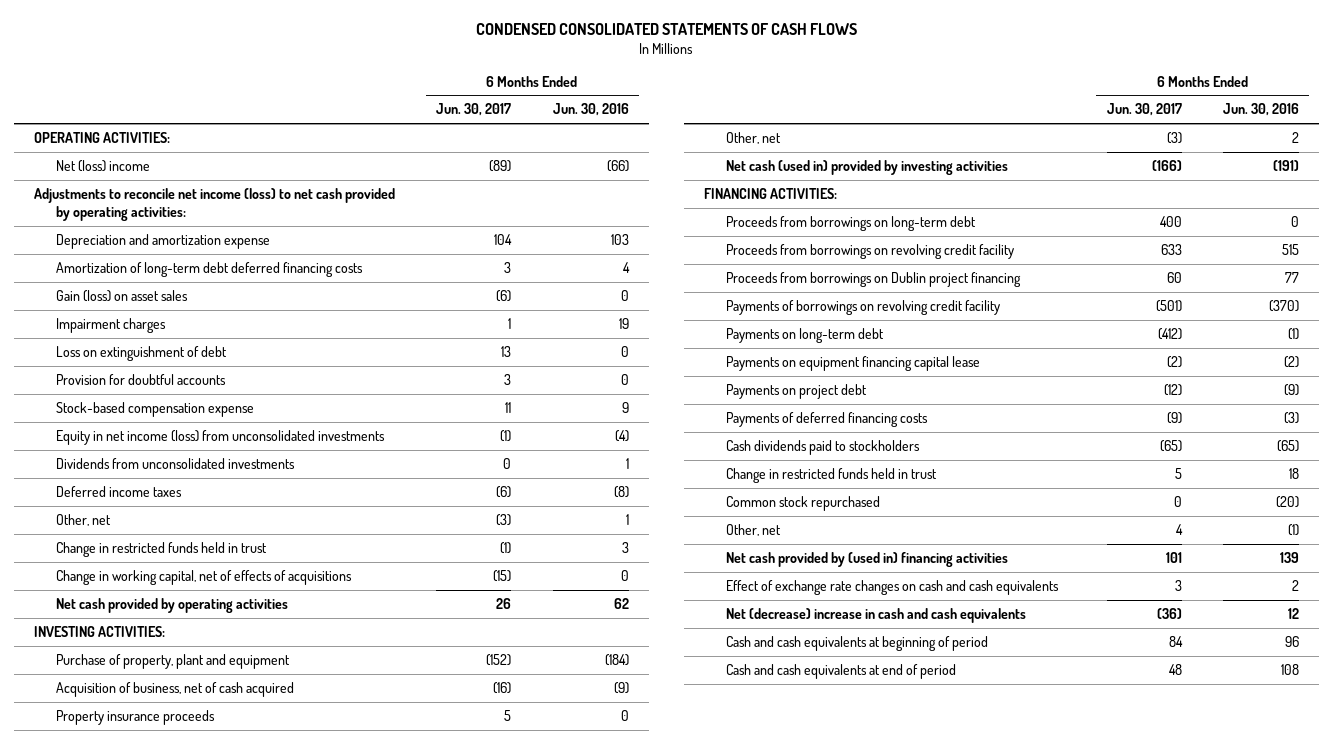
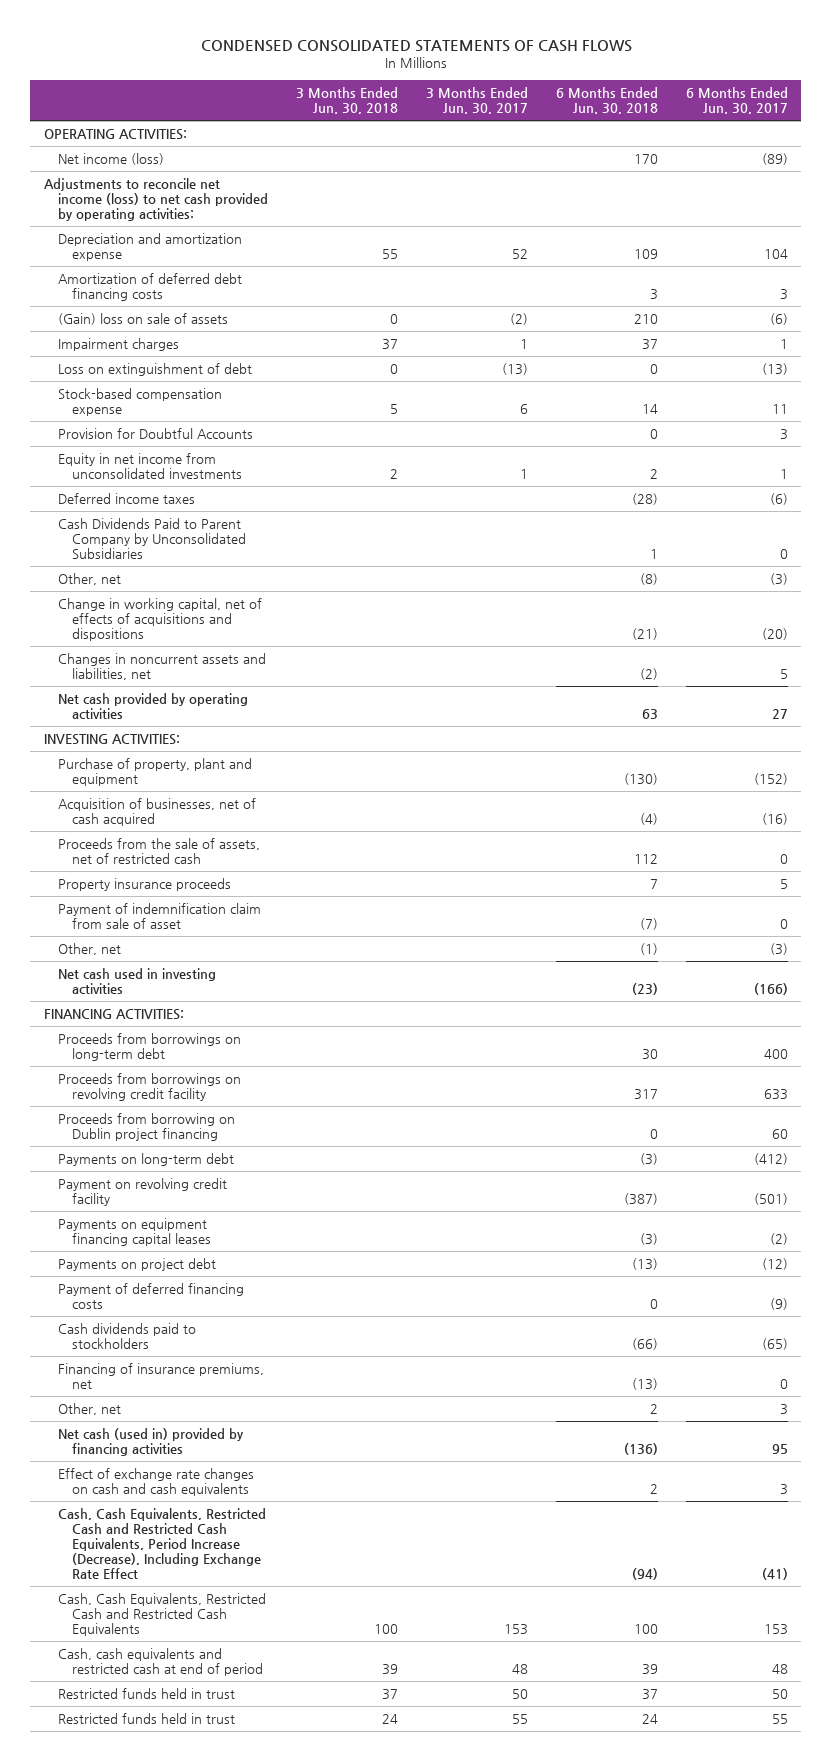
[552,103,629,117] Jun. 30, 2016 -> none
none -> [295,87,398,115] 3 Months Ended Jun. 30, 2018
none -> [425,87,528,115] 3 Months Ended Jun. 30, 2017
none -> [555,87,658,115] 6 Months Ended Jun. 30, 2018
[55,159,150,172] Net (loss) income -> [58,152,165,165] Net income (loss)
[55,261,363,277] Amortization of long-term debt deferred financing costs -> [58,272,243,302] Amortization of deferred debt financing costs
[55,289,188,302] Gain (loss) on asset sales -> [58,312,229,325] (Gain) loss on sale of assets
[55,373,226,385] Provision for doubtful accounts -> none
[501,345,512,357] 13 -> [761,362,788,375] (13)
[55,457,295,469] Dividends from unconsolidated investments -> none
none -> [58,427,254,439] Provision for Doubtful Accounts
[55,429,385,445] Equity in net income (loss) from unconsolidated investments -> [58,452,243,480] Equity in net income from unconsolidated investments
[500,429,512,442] (1) -> [779,469,788,480] 1
none -> [58,517,247,560] Cash Dividends Paid to Parent Company by Unconsolidated Subsidiaries
[55,541,267,557] Change in restricted funds held in trust -> none
[55,569,352,585] Change in working capital, net of effects of acquisitions -> [58,597,263,642] Change in working capital, net of effects of acquisitions and dispositions
[493,569,512,582] (15) -> [761,628,788,641] (20)
none -> [58,652,267,681] Changes in noncurrent assets and liabilities, net
[496,597,512,609] 26 -> [771,709,788,720] 27
[55,681,294,697] Acquisition of business, net of cash acquired -> [58,797,257,827] Acquisition of businesses, net of cash acquired
none -> [58,837,261,865] Proceeds from the sale of assets, net of restricted cash
none -> [58,902,262,930] Payment of indemnification claim from sale of asset
[725,159,1008,175] Net cash (used in) provided by investing activities -> [58,967,217,995] Net cash used in investing activities
[725,299,1000,315] Payments of borrowings on revolving credit facility -> none
[725,271,1021,287] Proceeds from borrowings on Dublin project financing -> [58,1112,236,1142] Proceeds from borrowing on Dublin project financing
none -> [58,1177,228,1207] Payment on revolving credit facility
[725,355,980,371] Payments on equipment financing capital lease -> [58,1217,212,1247] Payments on equipment financing capital leases
[725,411,928,427] Payments of deferred financing costs -> [58,1282,245,1310] Payment of deferred financing costs
[725,467,937,483] Change in restricted funds held in trust -> none
[725,495,880,511] Common stock repurchased -> none
none -> [58,1362,265,1390] Financing of insurance premiums, net
[1175,523,1183,535] 4 -> [779,1403,788,1415] 3
[725,551,1008,567] Net cash provided by (used in) financing activities -> [58,1427,245,1457] Net cash (used in) provided by financing activities
[1165,551,1182,563] 101 -> [771,1444,788,1455] 95
[725,607,1026,623] Net (decrease) increase in cash and cash equivalents -> none
[725,663,956,679] Cash and cash equivalents at end of period -> none
none -> [58,1507,267,1580] Cash, Cash Equivalents, Restricted Cash and Restricted Cash Equivalents, Period Increase (Decrease), Including Exchange Rate Effect
none -> [58,1592,267,1637] Cash, Cash Equivalents, Restricted Cash and Restricted Cash Equivalents
[725,635,988,651] Cash and cash equivalents at beginning of period -> [58,1647,264,1677] Cash, cash equivalents and restricted cash at end of period
[1168,635,1183,647] 84 -> [771,1664,788,1675] 48
none -> [58,1687,236,1699] Restricted funds held in trust
none -> [58,1712,236,1724] Restricted funds held in trust

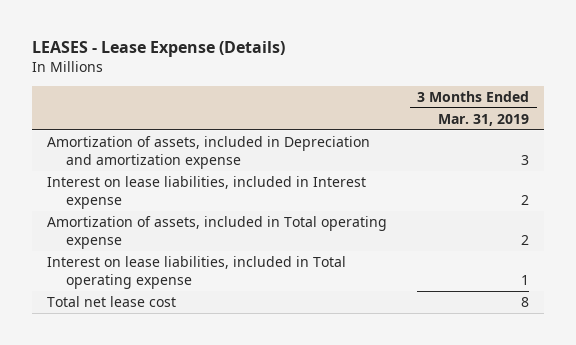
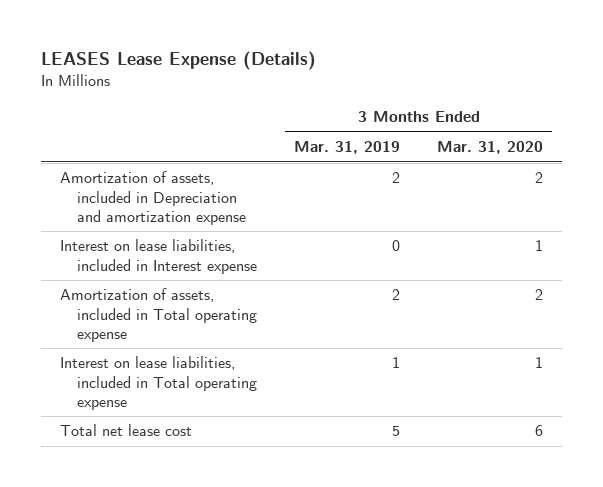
[31,41,285,58] LEASES - Lease Expense (Details) -> [41,51,317,71] LEASES Lease Expense (Details)
none -> [437,141,544,155] Mar. 31, 2020
[521,154,530,165] 3 -> [392,172,401,184] 2
[521,194,530,205] 2 -> [392,240,401,252] 0
[521,296,530,307] 8 -> [392,426,401,437] 5

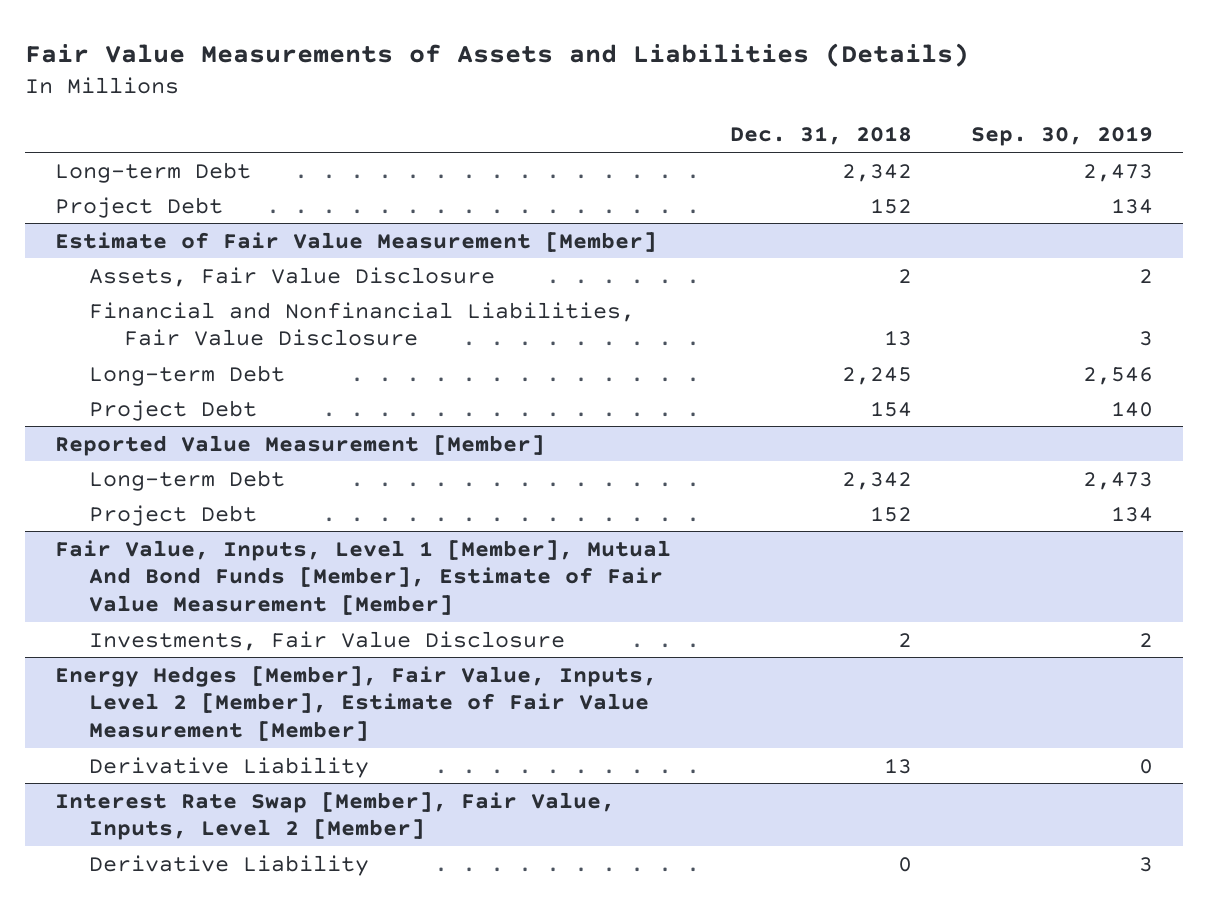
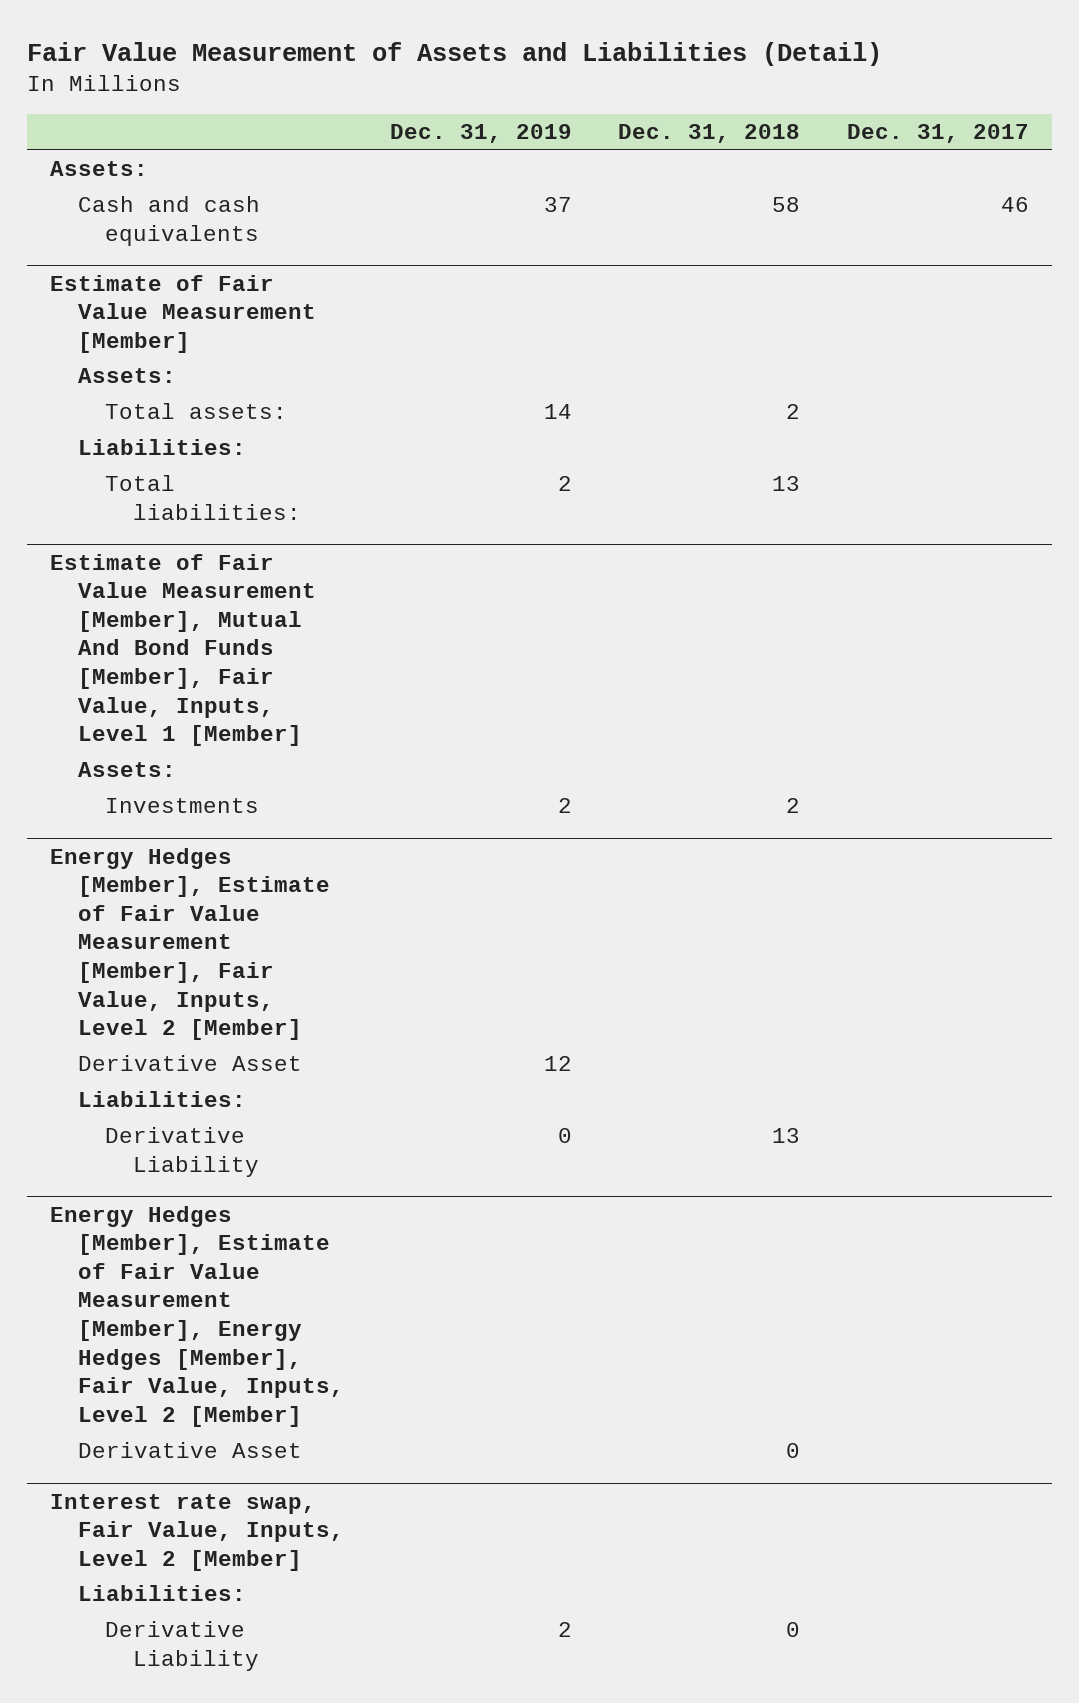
[25,42,970,67] Fair Value Measurements of Assets and Liabilities (Details) -> [26,42,882,67] Fair Value Measurement of Assets and Liabilities (Detail)
[970,126,1153,147] Sep. 30, 2019 -> none
none -> [389,123,572,143] Dec. 31, 2019
none -> [846,123,1029,143] Dec. 31, 2017
[54,161,251,183] Long-term Debt -> none
[54,196,223,218] Project Debt -> none
none -> [49,161,148,177] Assets:
none -> [77,196,260,246] Cash and cash equivalents
[89,364,286,386] Long-term Debt -> none
[89,399,258,421] Project Debt -> none
[54,434,545,456] Reported Value Measurement [Member] -> none
[89,469,286,491] Long-term Debt -> none
[89,504,258,526] Project Debt -> none
none -> [77,368,176,384] Assets:
[89,266,496,287] Assets, Fair Value Disclosure -> [105,403,288,420] Total assets:
none -> [77,439,246,456] Liabilities:
[89,301,636,347] Financial and Nonfinancial Liabilities, Fair Value Disclosure -> [105,475,301,520] Total liabilities:
[54,539,671,616] Fair Value, Inputs, Level 1 [Member], Mutual And Bond Funds [Member], Estimate of Fair Value Measurement [Member] -> [49,553,316,747] Estimate of Fair Value Measurement [Member], Mutual And Bond Funds [Member], Fair Value, Inputs, Level 1 [Member]
none -> [77,762,176,778] Assets:
[89,630,566,651] Investments, Fair Value Disclosure -> [105,798,260,814] Investments
[54,665,657,742] Energy Hedges [Member], Fair Value, Inputs, Level 2 [Member], Estimate of Fair Value Measurement [Member] -> [49,847,330,1041] Energy Hedges [Member], Estimate of Fair Value Measurement [Member], Fair Value, Inputs, Level 2 [Member]
none -> [77,1055,302,1072] Derivative Asset
none -> [77,1091,246,1108] Liabilities:
none -> [49,1205,344,1427] Energy Hedges [Member], Estimate of Fair Value Measurement [Member], Energy Hedges [Member], Fair Value, Inputs, Level 2 [Member]
none -> [77,1442,302,1459] Derivative Asset
[54,791,615,841] Interest Rate Swap [Member], Fair Value, Inputs, Level 2 [Member] -> [49,1493,344,1571] Interest rate swap, Fair Value, Inputs, Level 2 [Member]
none -> [77,1585,246,1602] Liabilities:

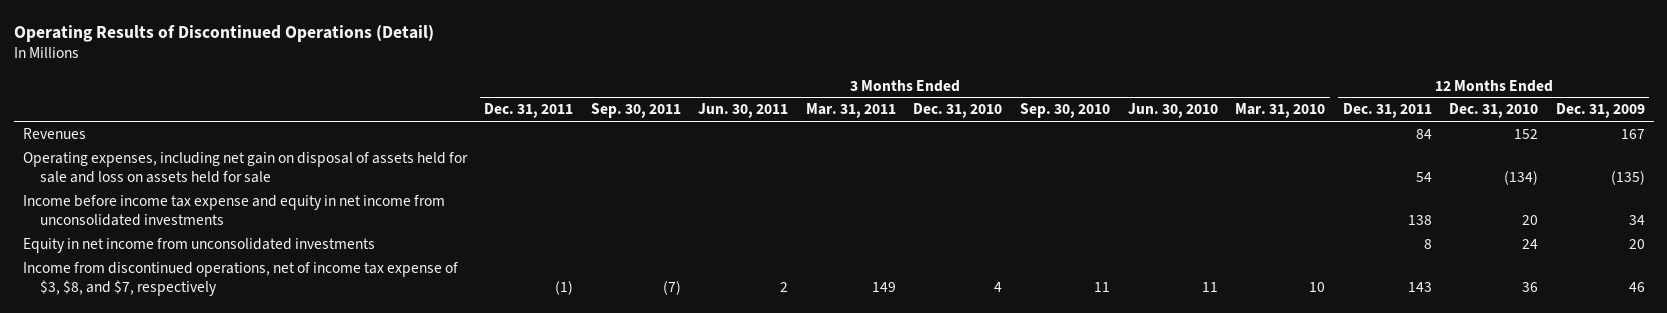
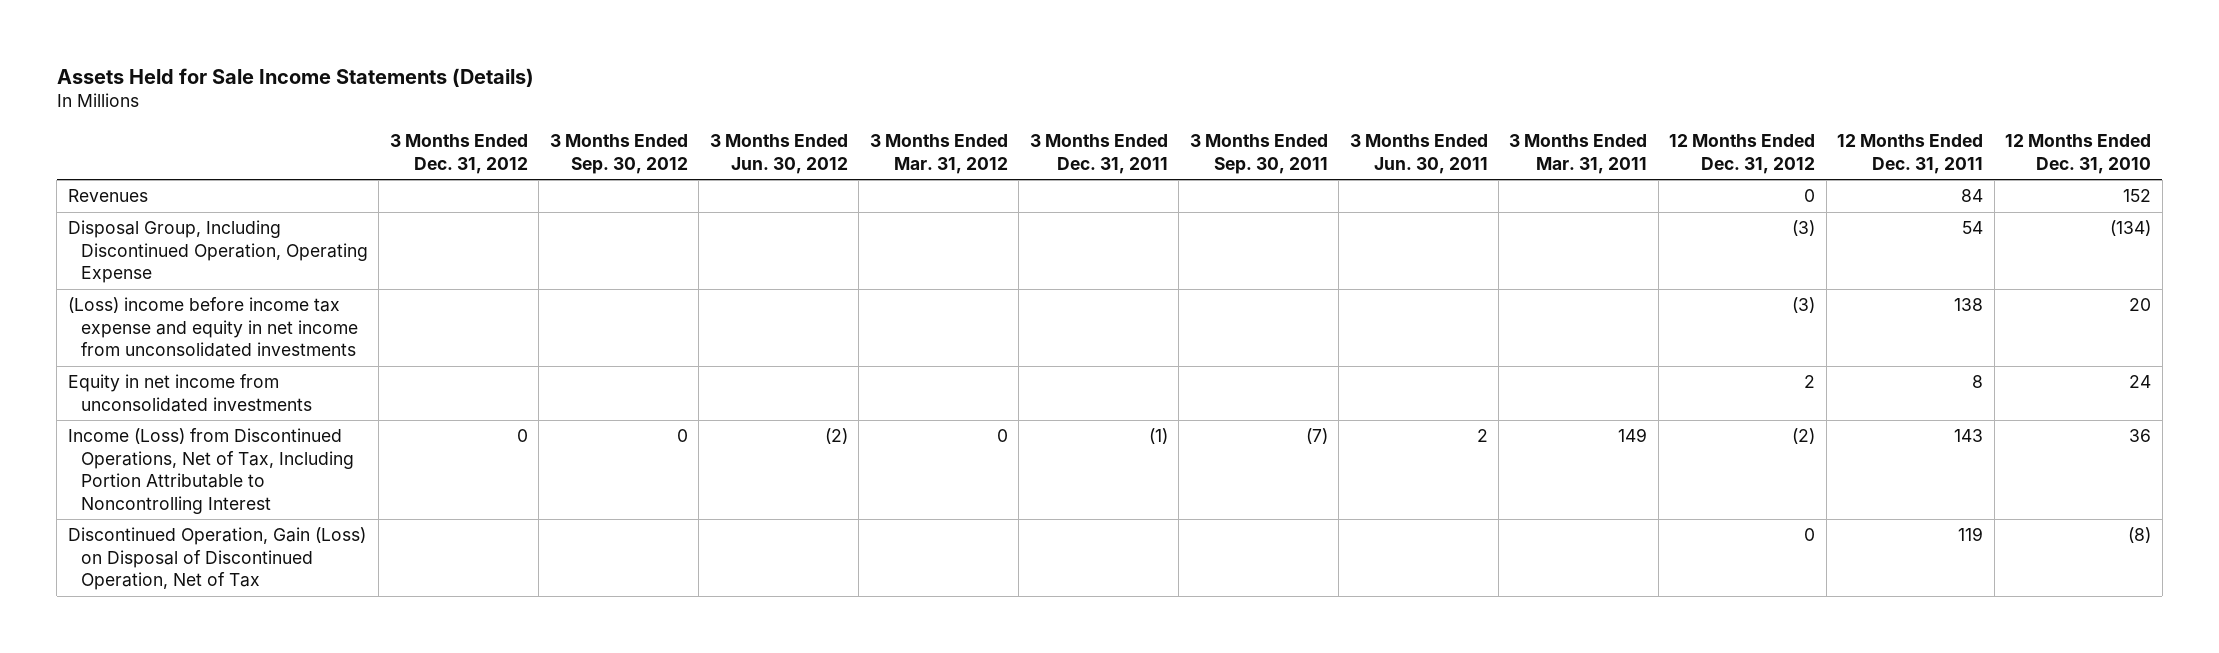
[13,24,434,42] Operating Results of Discontinued Operations (Detail) -> [56,67,534,87] Assets Held for Sale Income Statements (Details)
[913,103,1003,119] Dec. 31, 2010 -> none
[1019,103,1110,119] Sep. 30, 2010 -> none
[1127,103,1218,119] Jun. 30, 2010 -> none
[1235,103,1326,119] Mar. 31, 2010 -> none
[1555,103,1645,119] Dec. 31, 2009 -> none
none -> [389,134,528,174] 3 Months Ended Dec. 31, 2012
none -> [549,134,688,174] 3 Months Ended Sep. 30, 2012
none -> [709,134,848,174] 3 Months Ended Jun. 30, 2012
none -> [869,134,1008,174] 3 Months Ended Mar. 31, 2012
none -> [1669,134,1816,174] 12 Months Ended Dec. 31, 2012
[22,151,468,183] Operating expenses, including net gain on disposal of assets held for sale and loss on assets held for sale -> [67,220,368,284] Disposal Group, Including Discontinued Operation, Operating Expense
[22,194,445,226] Income before income tax expense and equity in net income from unconsolidated investments -> [67,297,358,358] (Loss) income before income tax expense and equity in net income from unconsolidated investments
[22,261,458,296] Income from discontinued operations, net of income tax expense of $3, $8, and $7, respectively -> [67,428,354,514] Income (Loss) from Discontinued Operations, Net of Tax, Including Portion Attributable to Noncontrolling Interest
none -> [67,527,366,591] Discontinued Operation, Gain (Loss) on Disposal of Discontinued Operation, Net of Tax

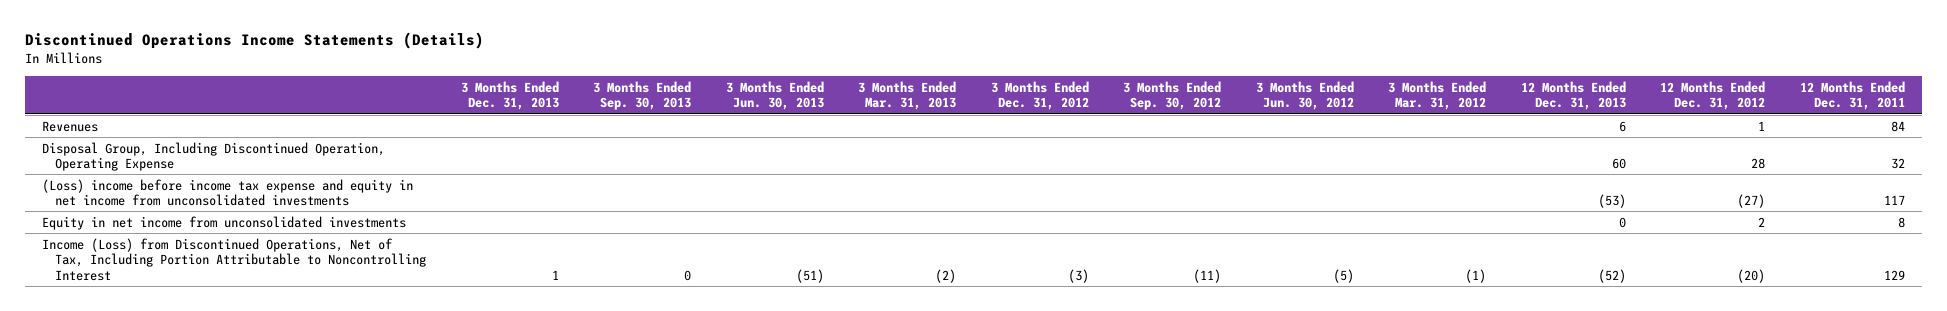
[56,67,534,87] Assets Held for Sale Income Statements (Details) -> [24,32,484,50] Discontinued Operations Income Statements (Details)
[1029,134,1168,174] 3 Months Ended Dec. 31, 2011 -> none
[1189,134,1328,174] 3 Months Ended Sep. 30, 2011 -> none
[1349,134,1488,174] 3 Months Ended Jun. 30, 2011 -> none
[1509,134,1648,174] 3 Months Ended Mar. 31, 2011 -> none
[2005,134,2152,174] 12 Months Ended Dec. 31, 2010 -> none
none -> [460,81,559,111] 3 Months Ended Dec. 31, 2013
none -> [593,81,692,111] 3 Months Ended Sep. 30, 2013
none -> [725,81,824,111] 3 Months Ended Jun. 30, 2013
none -> [858,81,957,111] 3 Months Ended Mar. 31, 2013
none -> [1520,81,1626,111] 12 Months Ended Dec. 31, 2013
[1804,189,1816,203] 0 -> [1758,120,1766,131] 1
[1792,220,1816,237] (3) -> [1751,158,1766,170] 28
[1962,221,1984,235] 54 -> [1890,158,1905,170] 32
[1792,297,1816,314] (3) -> [1737,194,1766,209] (27)
[1954,298,1984,312] 138 -> [1883,195,1905,206] 117
[67,527,366,591] Discontinued Operation, Gain (Loss) on Disposal of Discontinued Operation, Net of Tax -> none
[516,429,528,443] 0 -> [1067,268,1089,283] (3)
[676,429,688,443] 0 -> [1193,268,1222,283] (11)
[824,428,848,445] (2) -> [1332,268,1354,283] (5)
[996,429,1008,443] 0 -> [1465,268,1487,283] (1)
[1792,428,1816,445] (2) -> [1737,268,1766,283] (20)
[1954,429,1984,443] 143 -> [1883,269,1905,280] 129

